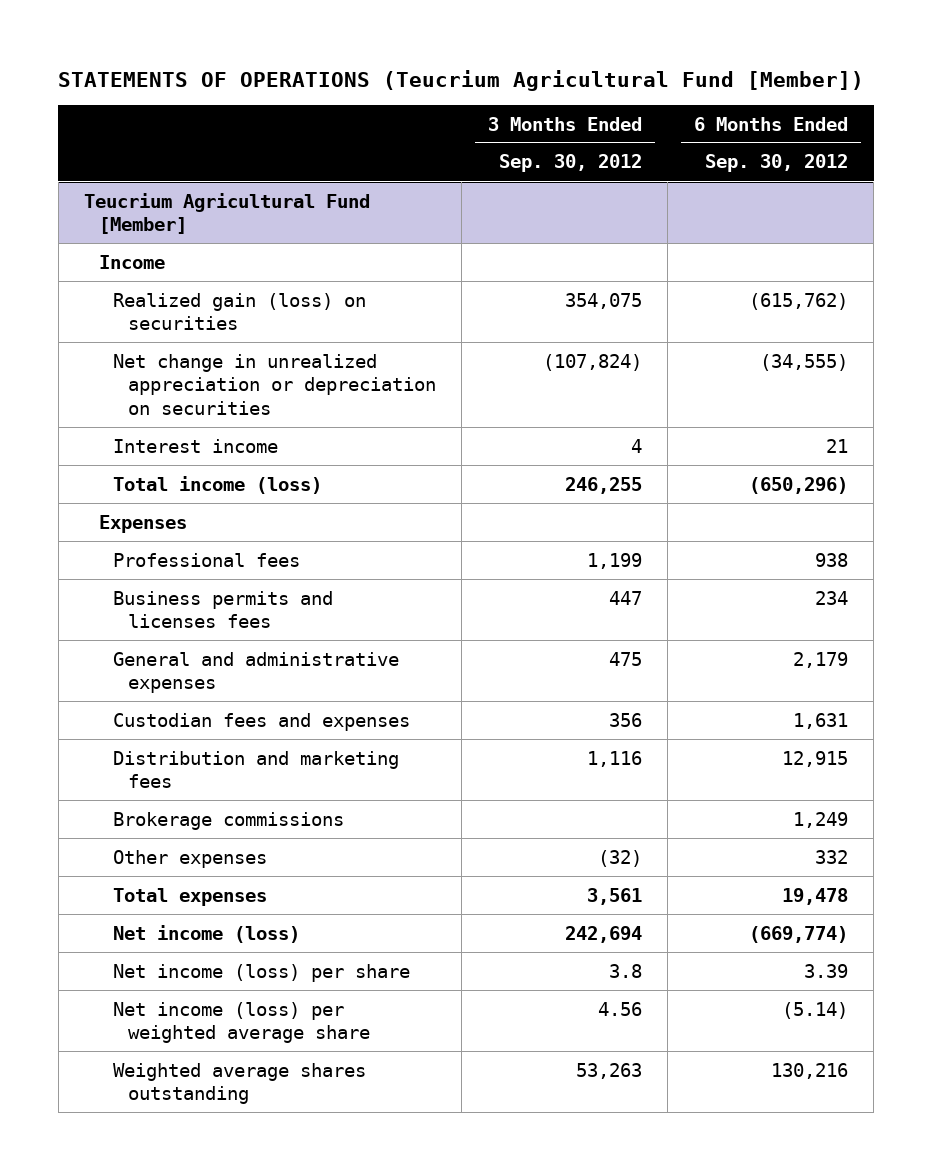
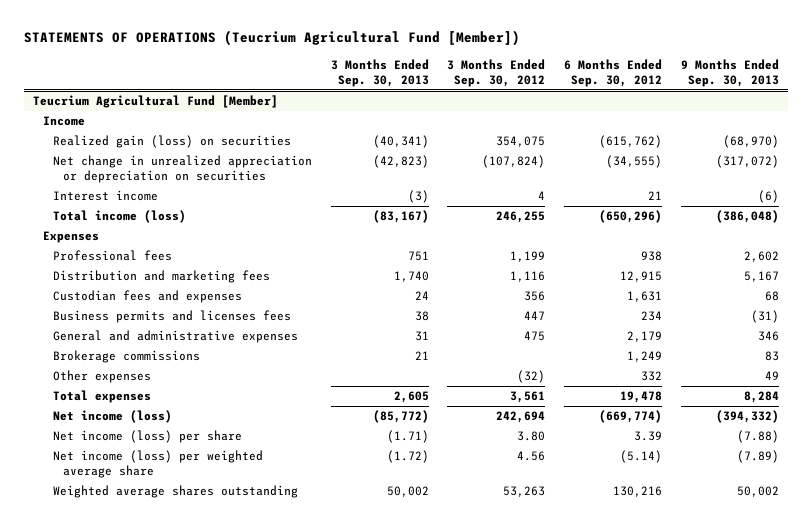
none -> [330,58,429,87] 3 Months Ended Sep. 30, 2013
none -> [680,58,779,87] 9 Months Ended Sep. 30, 2013
[113,750,400,789] Distribution and marketing fees -> [52,270,270,284] Distribution and marketing fees
[113,712,411,731] Custodian fees and expenses -> [52,290,242,304] Custodian fees and expenses
[608,963,642,978] 3.8 -> [517,431,546,442] 3.80

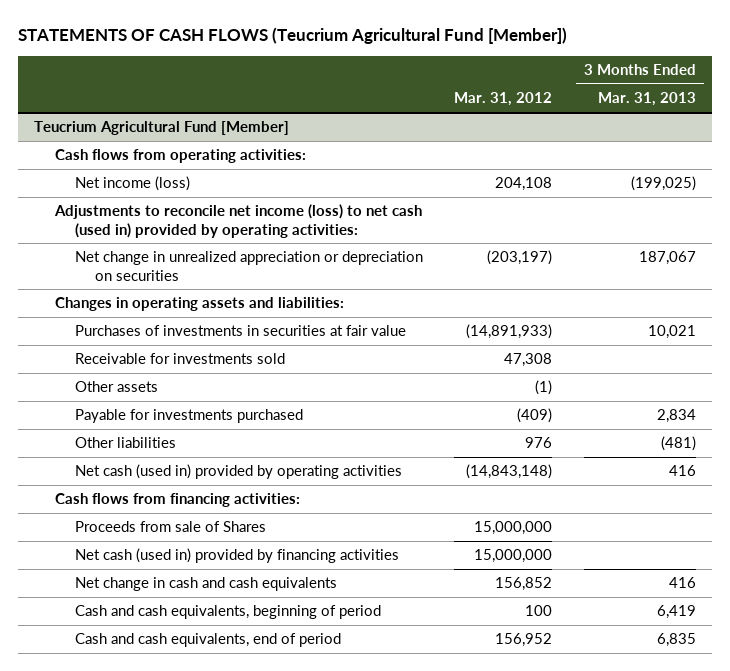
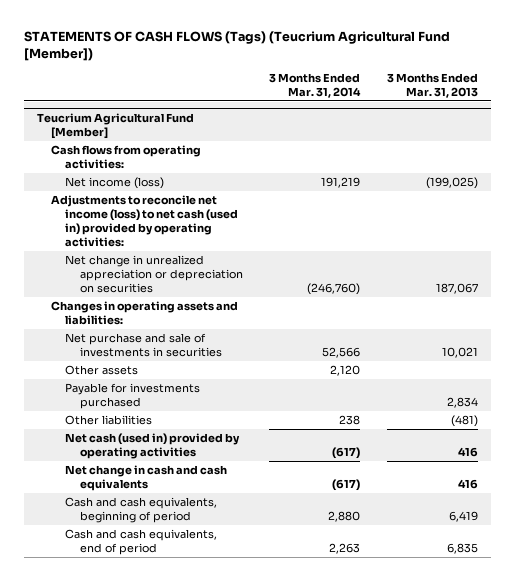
[18,27,568,45] STATEMENTS OF CASH FLOWS (Teucrium Agricultural Fund [Member]) -> [23,30,450,61] STATEMENTS OF CASH FLOWS (Tags) (Teucrium Agricultural Fund [Member])
[454,92,553,107] Mar. 31, 2012 -> none
none -> [269,72,362,98] 3 Months Ended Mar. 31, 2014
[74,353,285,365] Receivable for investments sold -> none
[74,325,406,337] Purchases of investments in securities at fair value -> [65,333,222,357] Net purchase and sale of investments in securities
[54,493,300,508] Cash flows from financing activities: -> none
[74,521,266,533] Proceeds from sale of Shares -> none
[74,548,399,564] Net cash (used in) provided by financing activities -> none

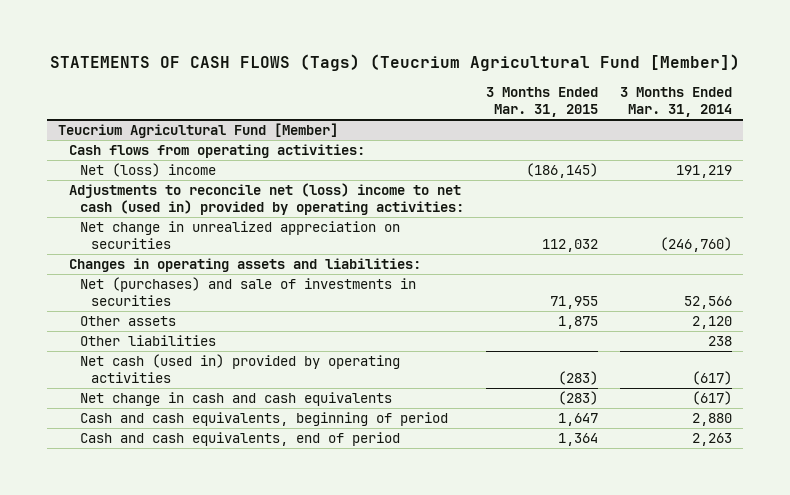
[386,72,478,98] 3 Months Ended Mar. 31, 2013 -> none
none -> [485,86,598,117] 3 Months Ended Mar. 31, 2015
[65,177,165,190] Net income (loss) -> [79,163,216,178] Net (loss) income
[51,195,239,247] Adjustments to reconcile net income (loss) to net cash (used in) provided by operating activities: -> [68,183,464,216] Adjustments to reconcile net (loss) income to net cash (used in) provided by operating activities:
[65,255,243,293] Net change in unrealized appreciation or depreciation on securities -> [79,221,400,250] Net change in unrealized appreciation on securities
[65,333,222,357] Net purchase and sale of investments in securities -> [79,277,416,307] Net (purchases) and sale of investments in securities
[65,383,201,409] Payable for investments purchased -> none

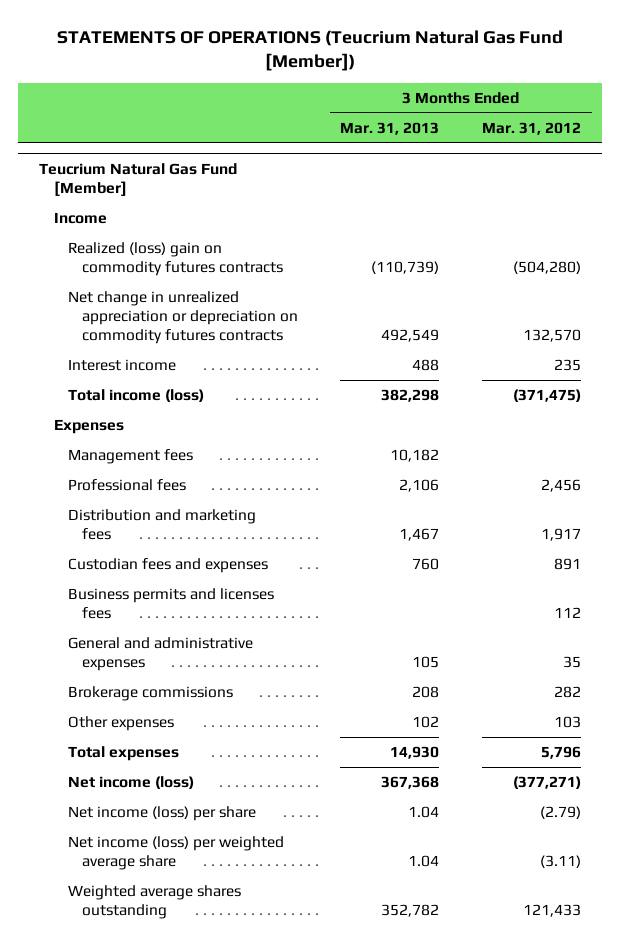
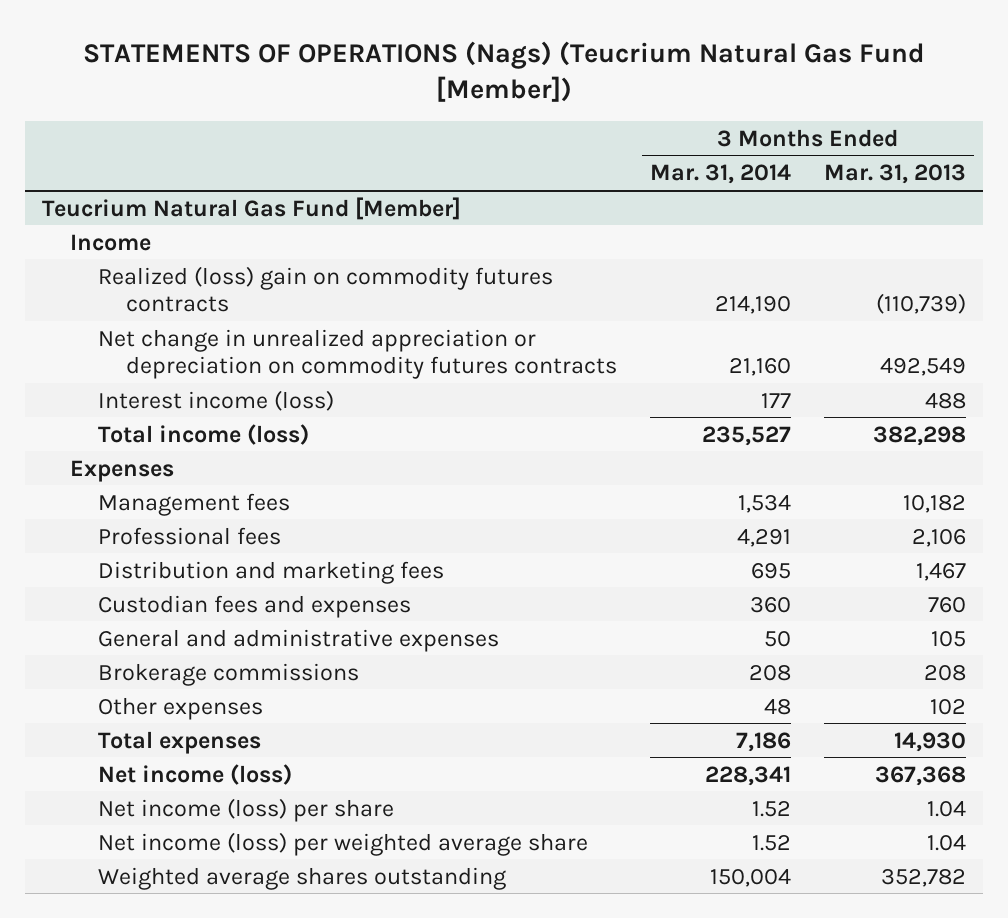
[57,29,564,71] STATEMENTS OF OPERATIONS (Teucrium Natural Gas Fund [Member]) -> [82,40,925,102] STATEMENTS OF OPERATIONS (Nags) (Teucrium Natural Gas Fund [Member])
[481,121,581,135] Mar. 31, 2012 -> none
none -> [649,164,791,185] Mar. 31, 2014
[67,359,176,372] Interest income -> [97,389,334,411] Interest income (loss)
[67,588,274,620] Business permits and licenses fees -> none

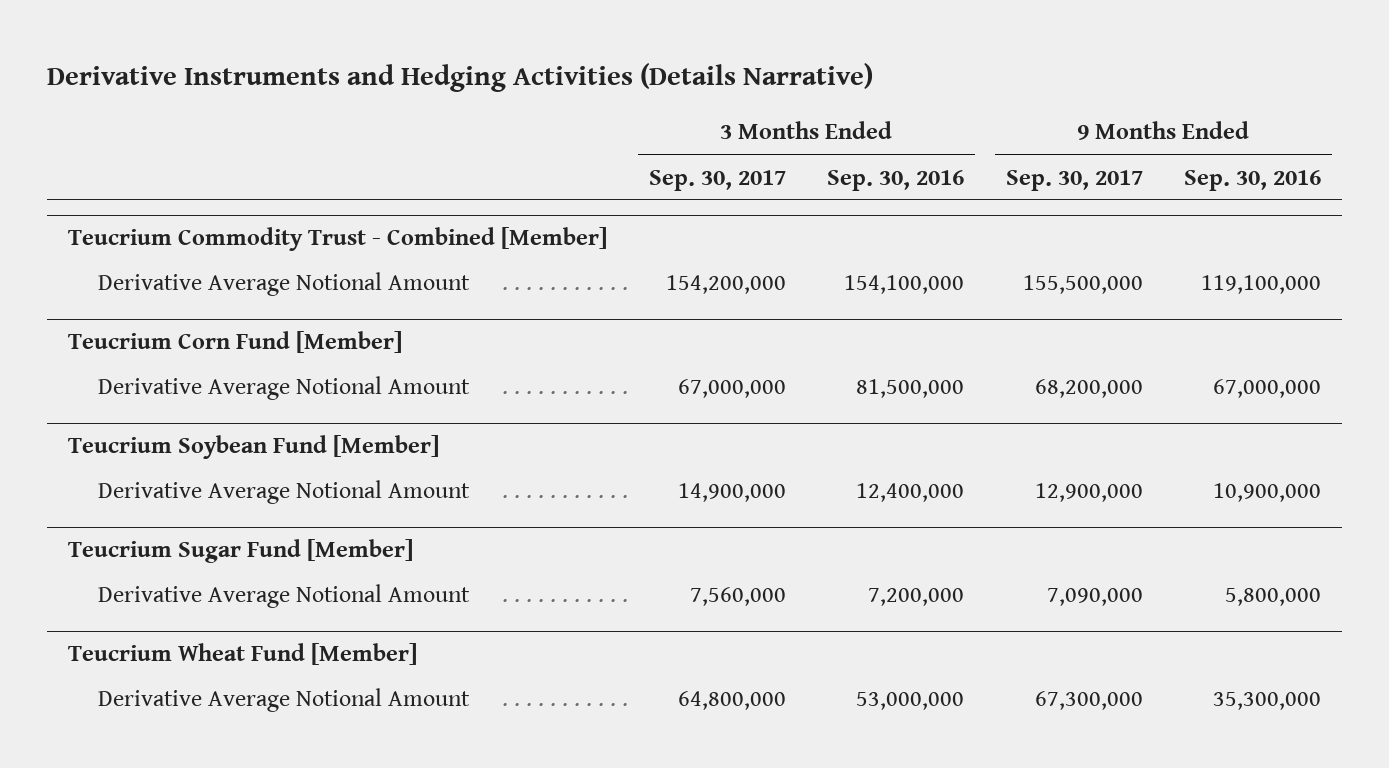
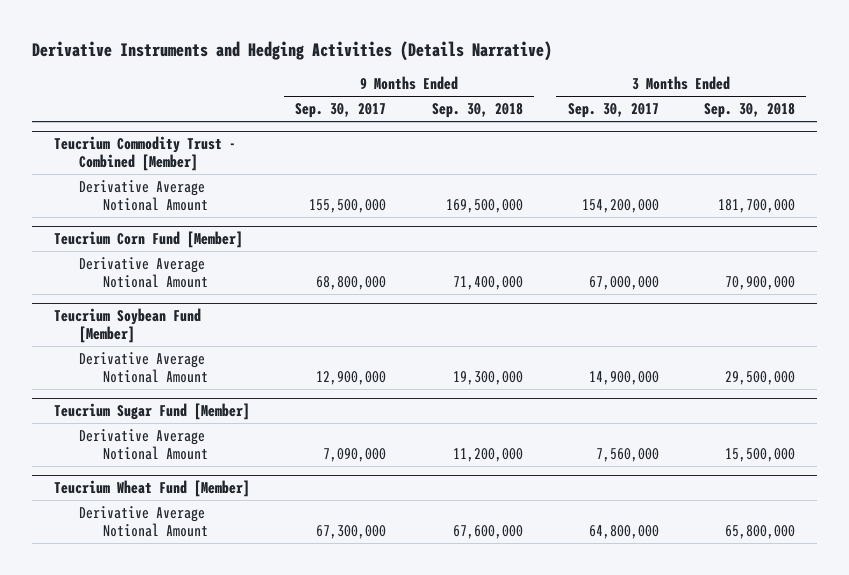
[827,169,965,191] Sep. 30, 2016 -> none
[1184,169,1322,191] Sep. 30, 2016 -> none
none -> [431,103,523,119] Sep. 30, 2018
none -> [703,103,795,119] Sep. 30, 2018
[1034,379,1143,399] 68,200,000 -> [316,276,387,291] 68,800,000

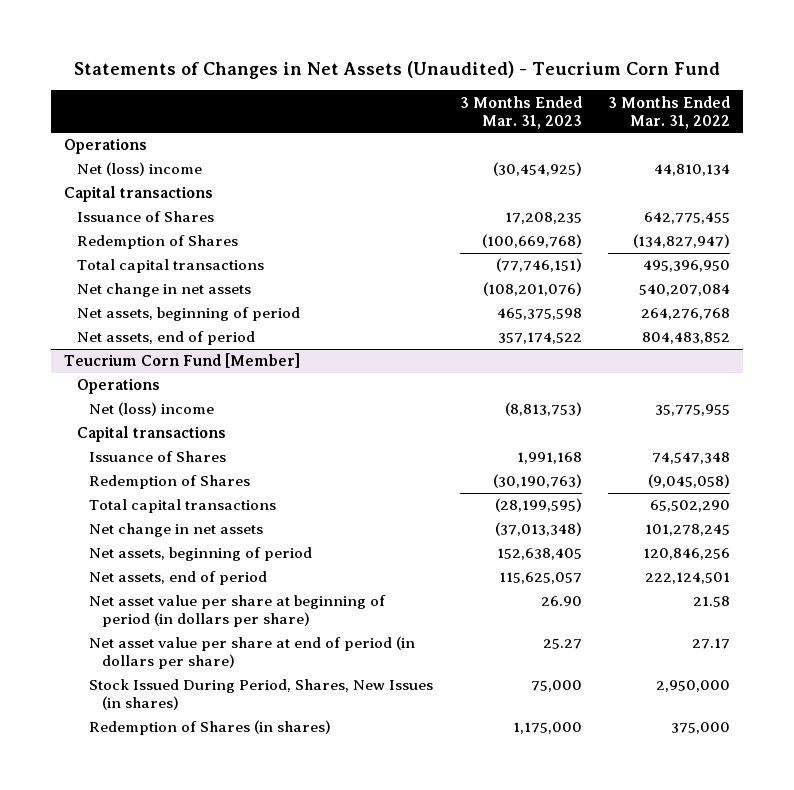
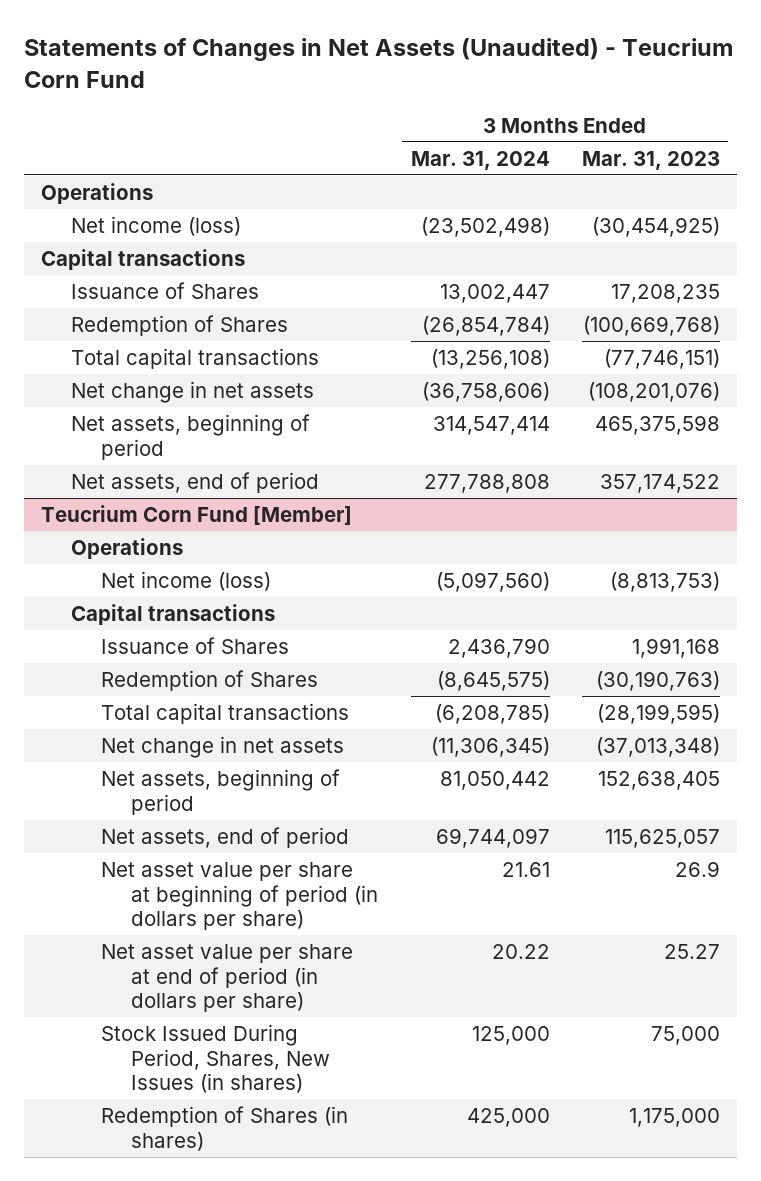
[608,95,731,129] 3 Months Ended Mar. 31, 2022 -> none
none -> [410,150,550,170] Mar. 31, 2024
[76,162,202,177] Net (loss) income -> [70,215,241,236] Net income (loss)
[89,402,215,417] Net (loss) income -> [100,570,271,591] Net income (loss)
[540,596,582,607] 26.90 -> [675,860,721,877] 26.9

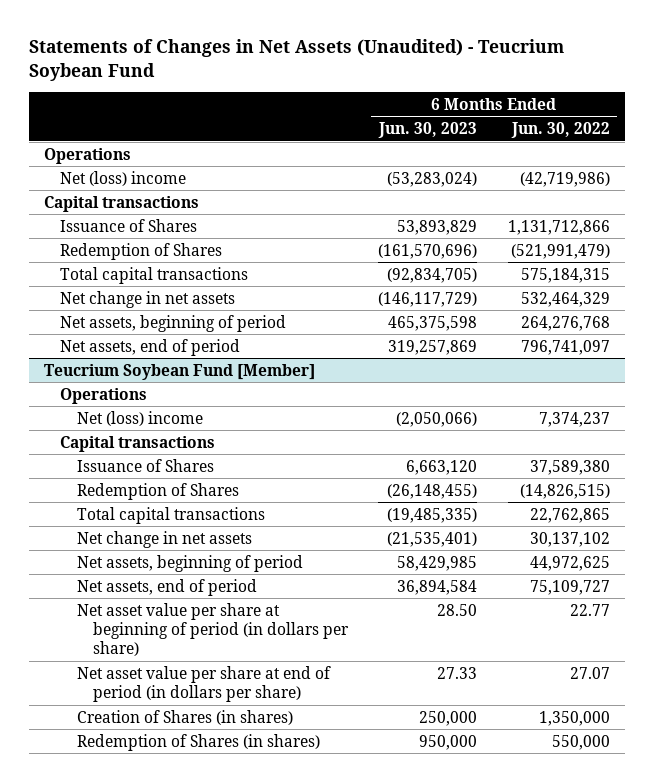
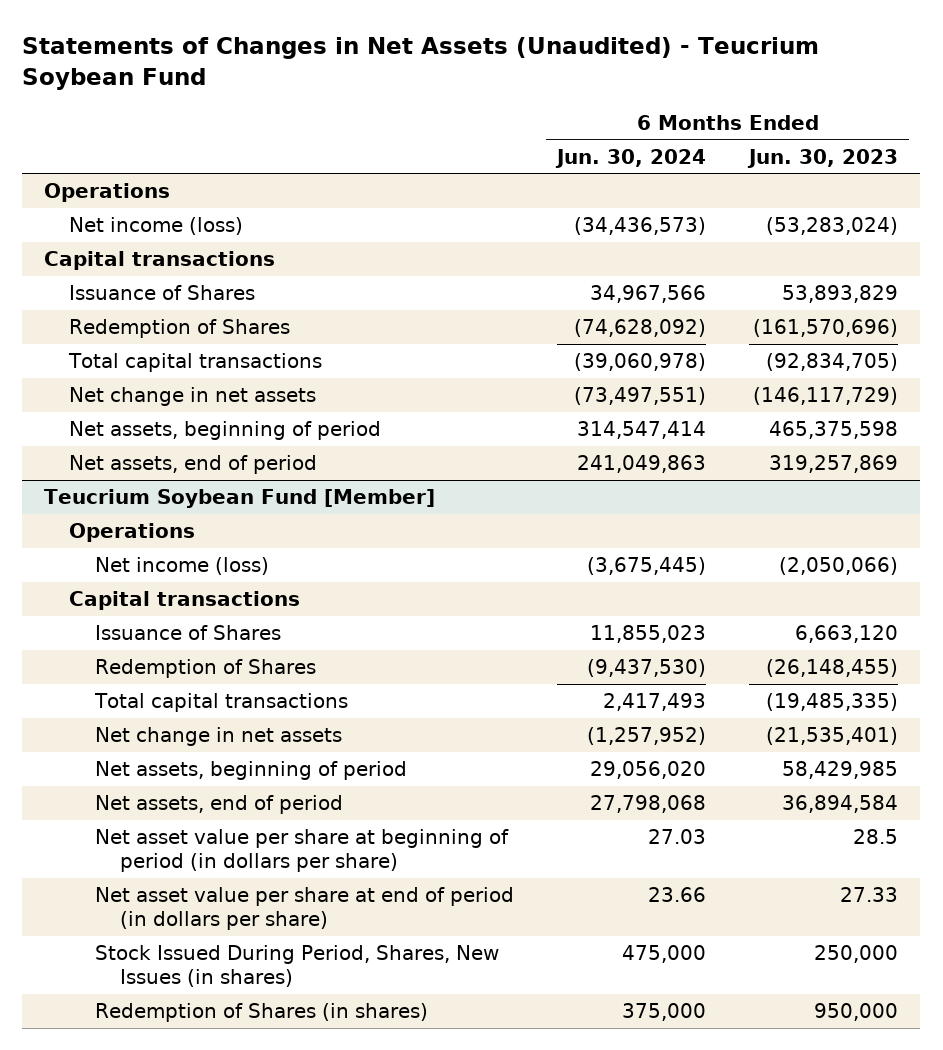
[510,122,610,139] Jun. 30, 2022 -> none
none -> [555,148,707,168] Jun. 30, 2024
[60,170,187,186] Net (loss) income -> [69,217,244,236] Net income (loss)
[76,410,203,426] Net (loss) income -> [94,557,269,576] Net income (loss)
[437,603,478,616] 28.50 -> [853,829,899,845] 28.5
[76,709,293,725] Creation of Shares (in shares) -> [94,945,499,988] Stock Issued During Period, Shares, New Issues (in shares)

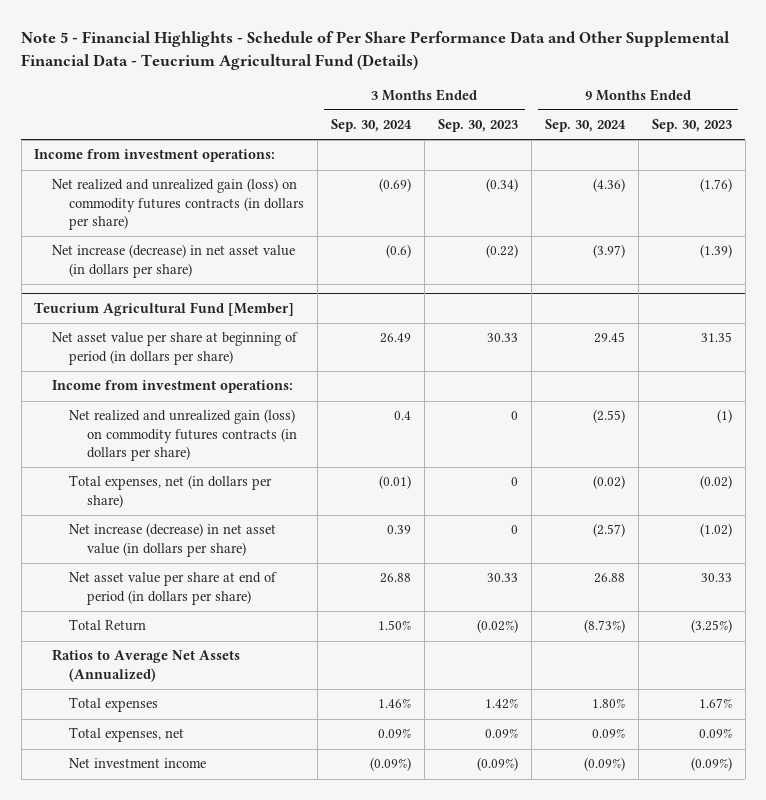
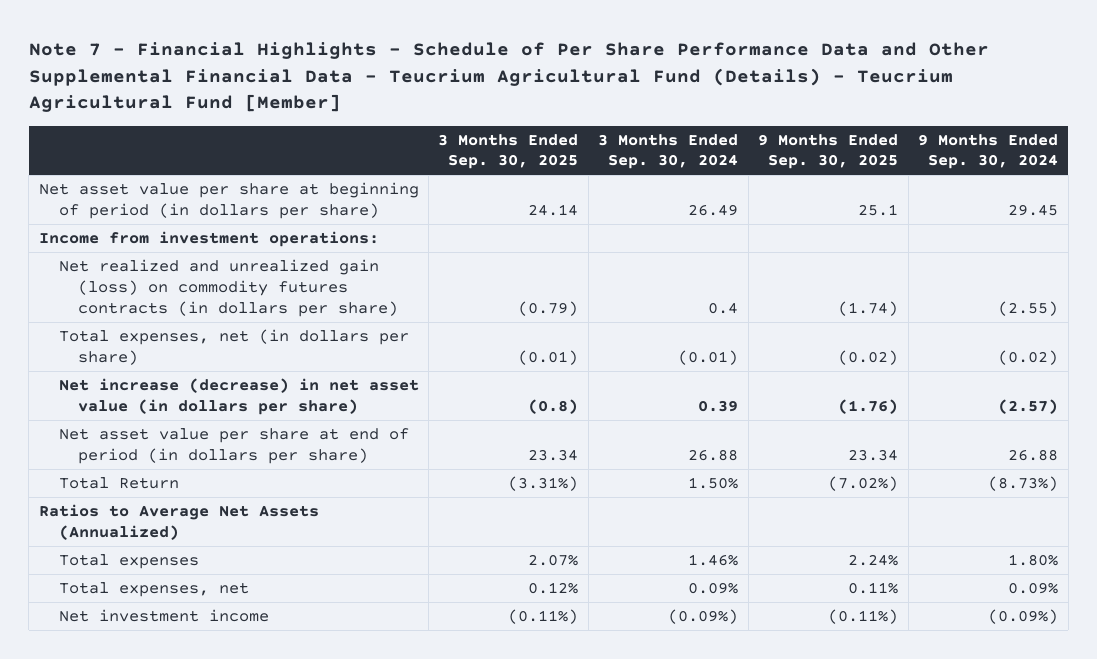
[21,31,731,70] Note 5 - Financial Highlights - Schedule of Per Share Performance Data and Other Supplemental Financial Data - Teucrium Agricultural Fund (Details) -> [28,42,989,113] Note 7 - Financial Highlights - Schedule of Per Share Performance Data and Other Supplemental Financial Data - Teucrium Agricultural Fund (Details) - Teucrium Agricultural Fund [Member]
[437,119,518,133] Sep. 30, 2023 -> none
[651,119,732,133] Sep. 30, 2023 -> none
none -> [438,133,579,170] 3 Months Ended Sep. 30, 2025
none -> [758,133,899,170] 9 Months Ended Sep. 30, 2025
[34,149,276,163] Income from investment operations: -> none
[51,178,305,230] Net realized and unrealized gain (loss) on commodity futures contracts (in dollars per share) -> none
[51,244,295,278] Net increase (decrease) in net asset value (in dollars per share) -> none
[34,301,295,316] Teucrium Agricultural Fund [Member] -> none

